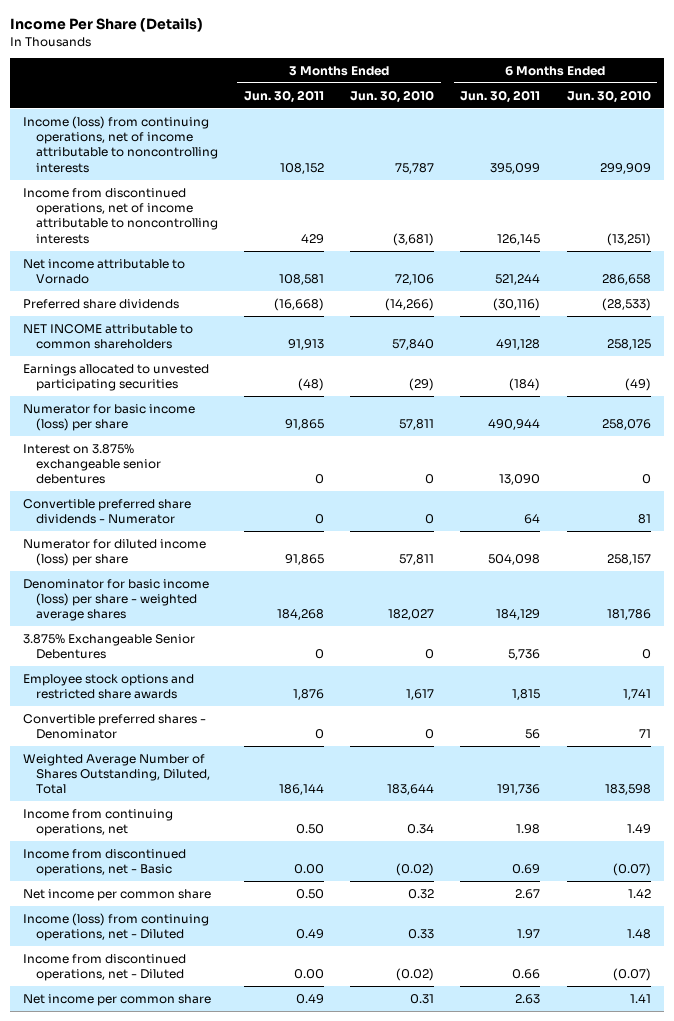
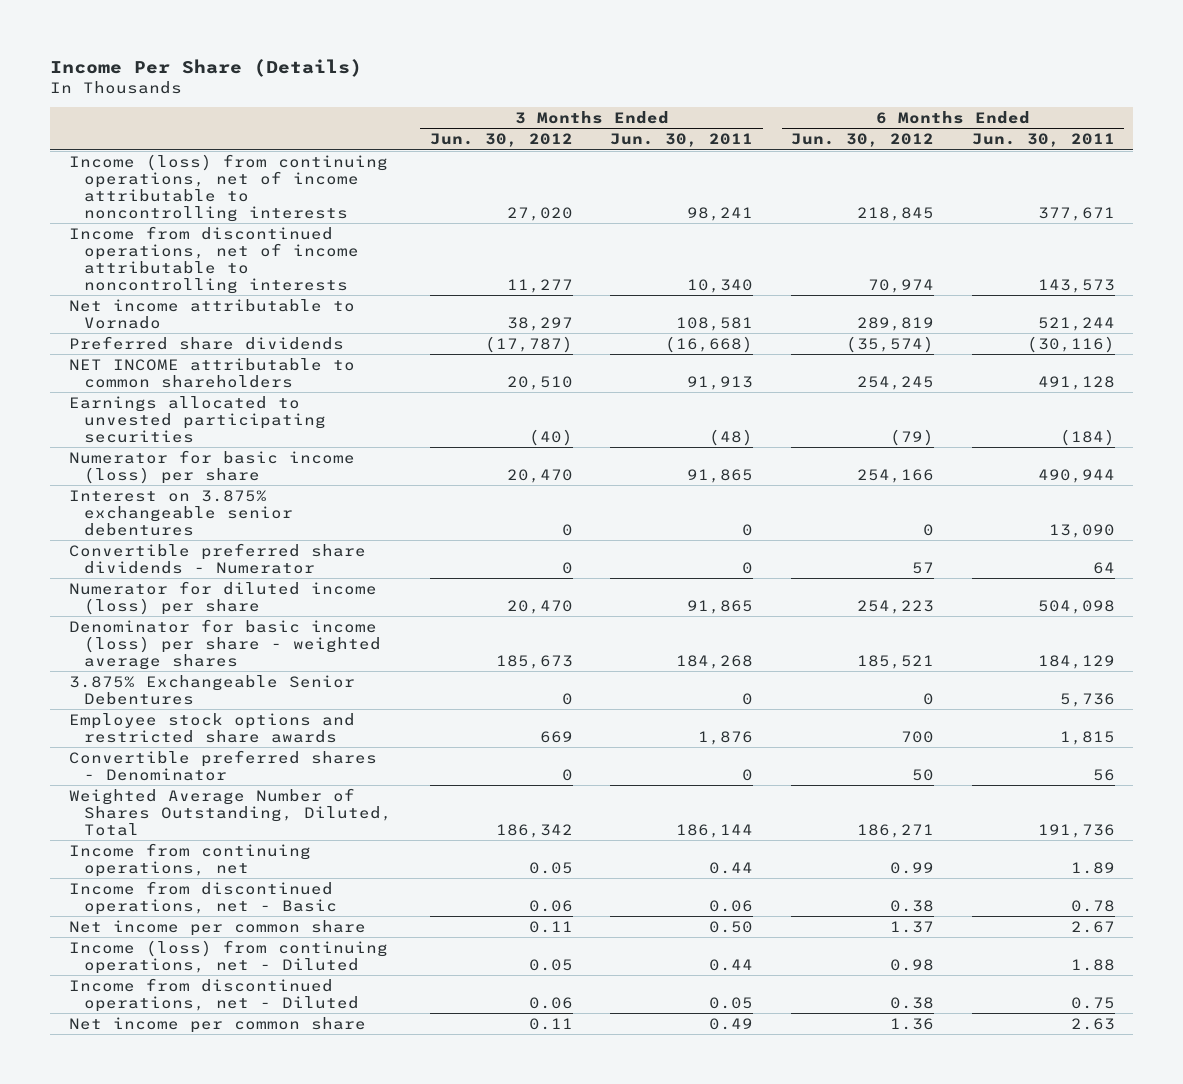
[350,89,435,103] Jun. 30, 2010 -> none
[566,89,651,103] Jun. 30, 2010 -> none
none -> [429,133,573,148] Jun. 30, 2012
none -> [790,133,934,148] Jun. 30, 2012
[279,162,324,174] 108,152 -> [687,206,754,221] 98,241
[490,162,541,174] 395,099 -> [1037,206,1115,221] 377,671
[300,233,324,244] 429 -> [687,278,754,293] 10,340
[497,233,541,245] 126,145 -> [1037,278,1115,293] 143,573
[295,824,324,835] 0.50 -> [709,861,754,874] 0.44
[516,824,541,835] 1.98 -> [1070,861,1115,874] 1.89
[293,864,324,875] 0.00 -> [709,899,754,912] 0.06
[512,864,541,875] 0.69 -> [1070,899,1115,912] 0.78
[295,929,324,940] 0.49 -> [709,958,754,971] 0.44
[517,929,541,940] 1.97 -> [1070,958,1115,971] 1.88
[293,969,324,980] 0.00 -> [709,996,754,1009] 0.05
[512,969,541,980] 0.66 -> [1070,996,1115,1009] 0.75

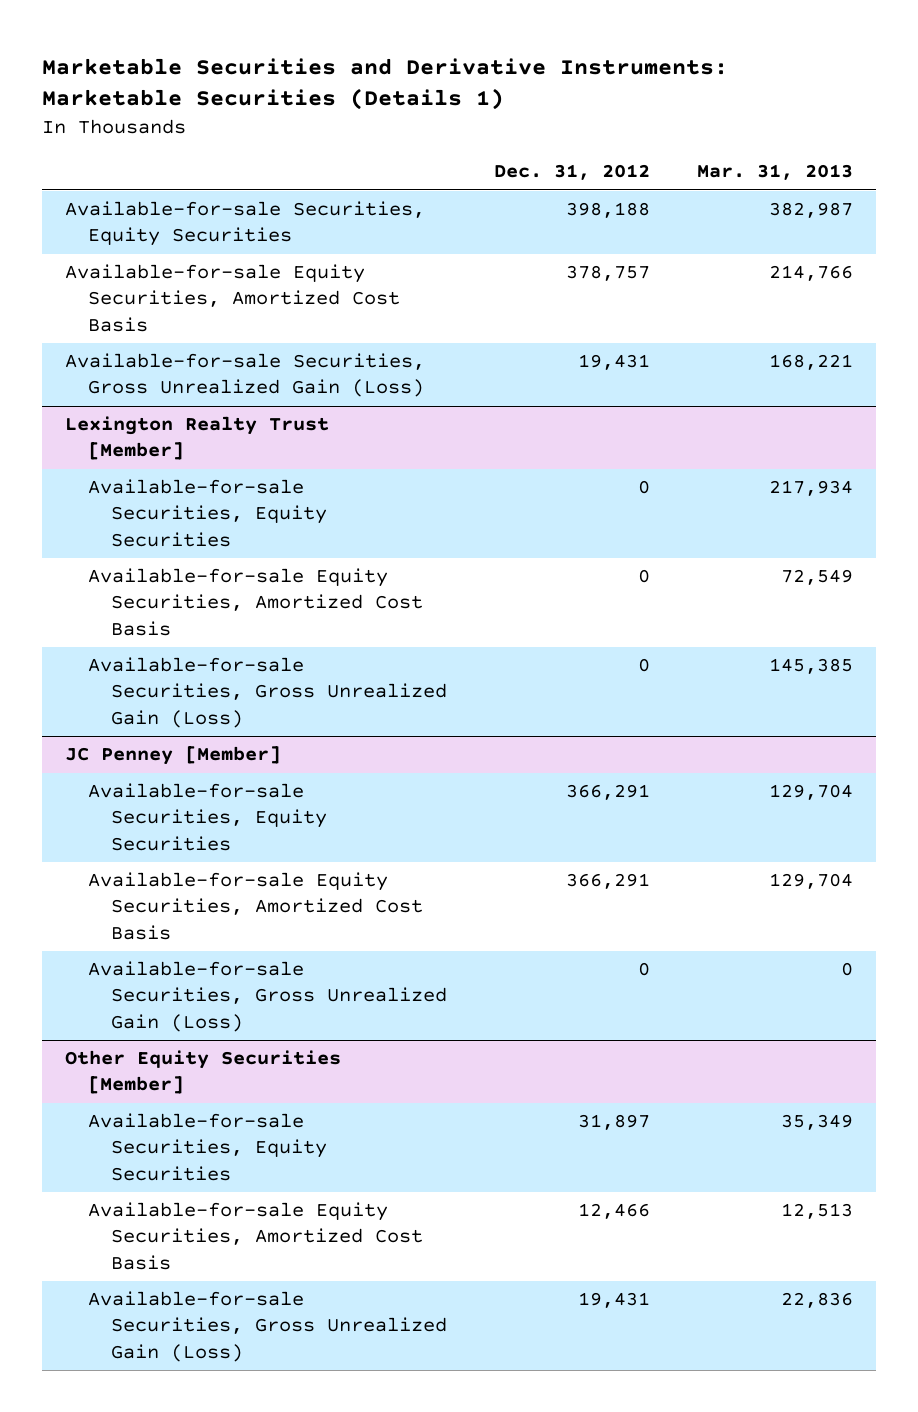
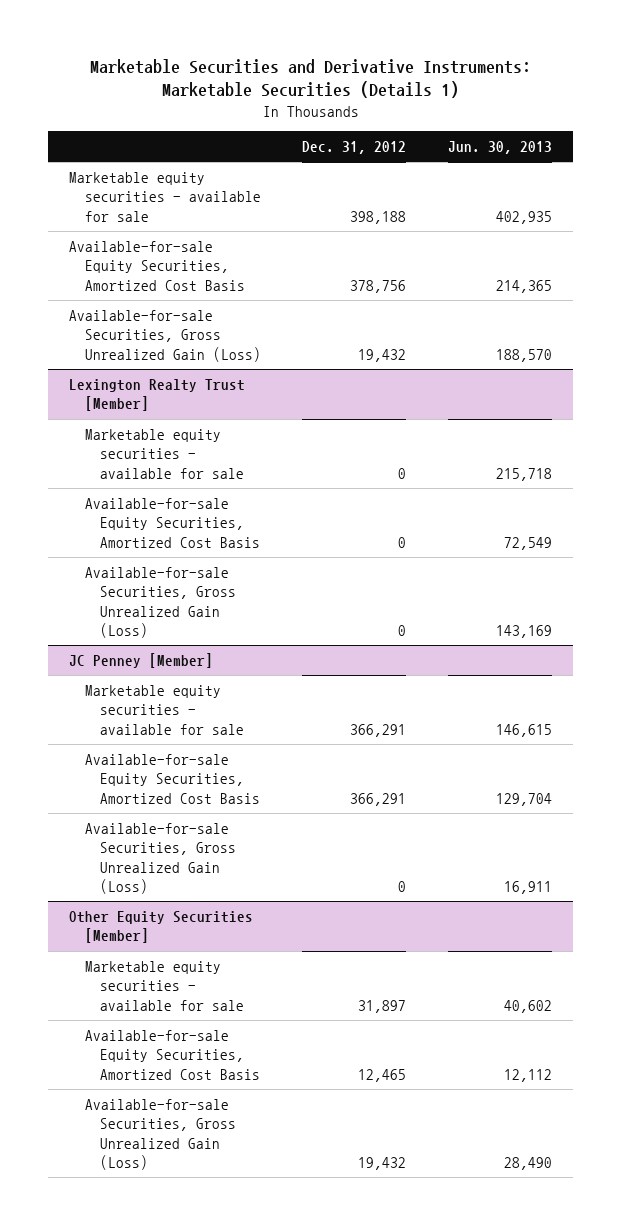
[696,164,853,181] Mar. 31, 2013 -> none
none -> [448,140,553,154] Jun. 30, 2013
[65,201,426,247] Available-for-sale Securities, Equity Securities -> [69,172,261,222] Marketable equity securities - available for sale
[565,265,650,282] 378,757 -> [350,279,407,293] 378,756
[577,354,650,371] 19,431 -> [358,348,407,362] 19,432
[87,479,327,547] Available-for-sale Securities, Equity Securities -> [84,429,245,479] Marketable equity securities - available for sale
[87,783,327,851] Available-for-sale Securities, Equity Securities -> [84,685,245,735] Marketable equity securities - available for sale
[87,1113,327,1181] Available-for-sale Securities, Equity Securities -> [84,961,245,1011] Marketable equity securities - available for sale
[577,1203,650,1220] 12,466 -> [358,1068,407,1082] 12,465
[577,1292,650,1309] 19,431 -> [358,1156,407,1170] 19,432

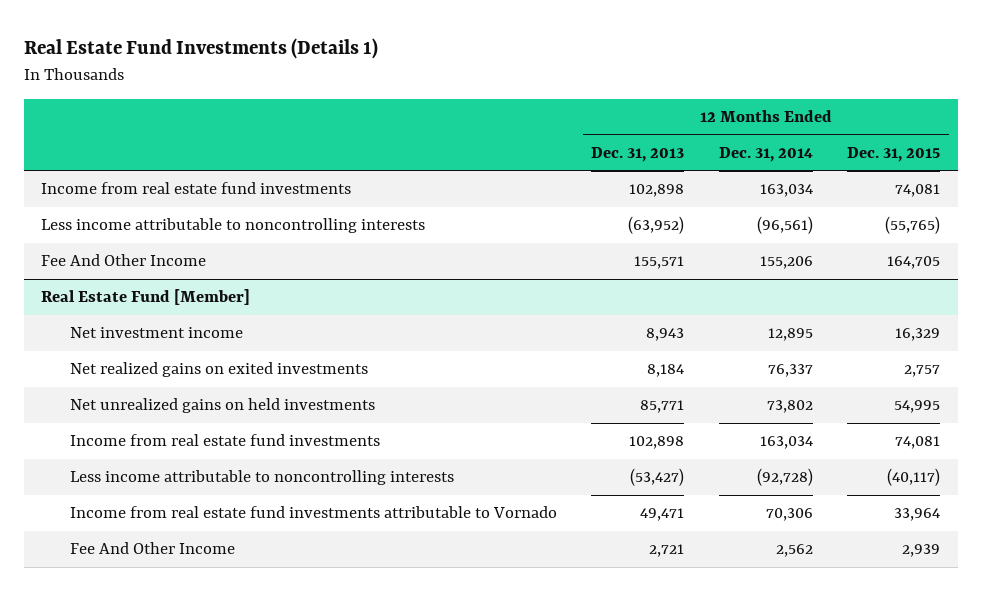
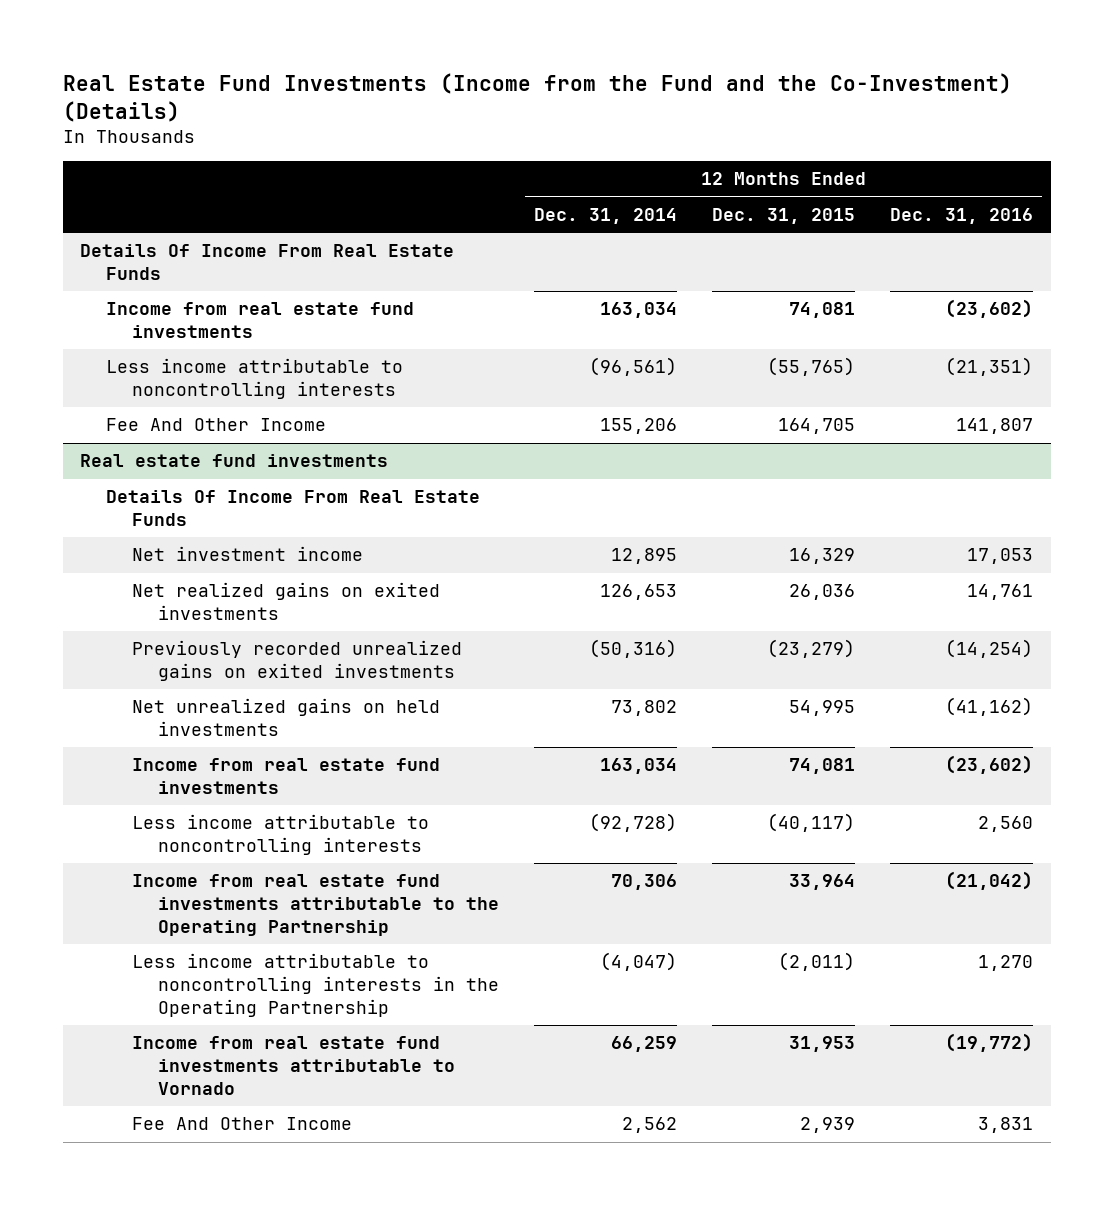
[23,37,378,59] Real Estate Fund Investments (Details 1) -> [62,72,1012,122] Real Estate Fund Investments (Income from the Fund and the Co-Investment) (Details)
[591,146,685,162] Dec. 31, 2013 -> none
none -> [890,207,1034,224] Dec. 31, 2016
none -> [80,244,455,281] Details Of Income From Real Estate Funds
[41,289,251,306] Real Estate Fund [Member] -> [80,454,389,468] Real estate fund investments
none -> [106,490,481,527] Details Of Income From Real Estate Funds
[767,364,813,378] 76,337 -> [599,584,677,601] 126,653
[904,365,941,378] 2,757 -> [789,584,856,601] 26,036
none -> [131,640,462,682] Previously recorded unrealized gains on exited investments
none -> [131,874,499,936] Income from real estate fund investments attributable to the Operating Partnership
none -> [131,953,499,1017] Less income attributable to noncontrolling interests in the Operating Partnership
[765,508,813,522] 70,306 -> [610,1036,677,1053] 66,259
[894,508,941,522] 33,964 -> [789,1036,856,1053] 31,953

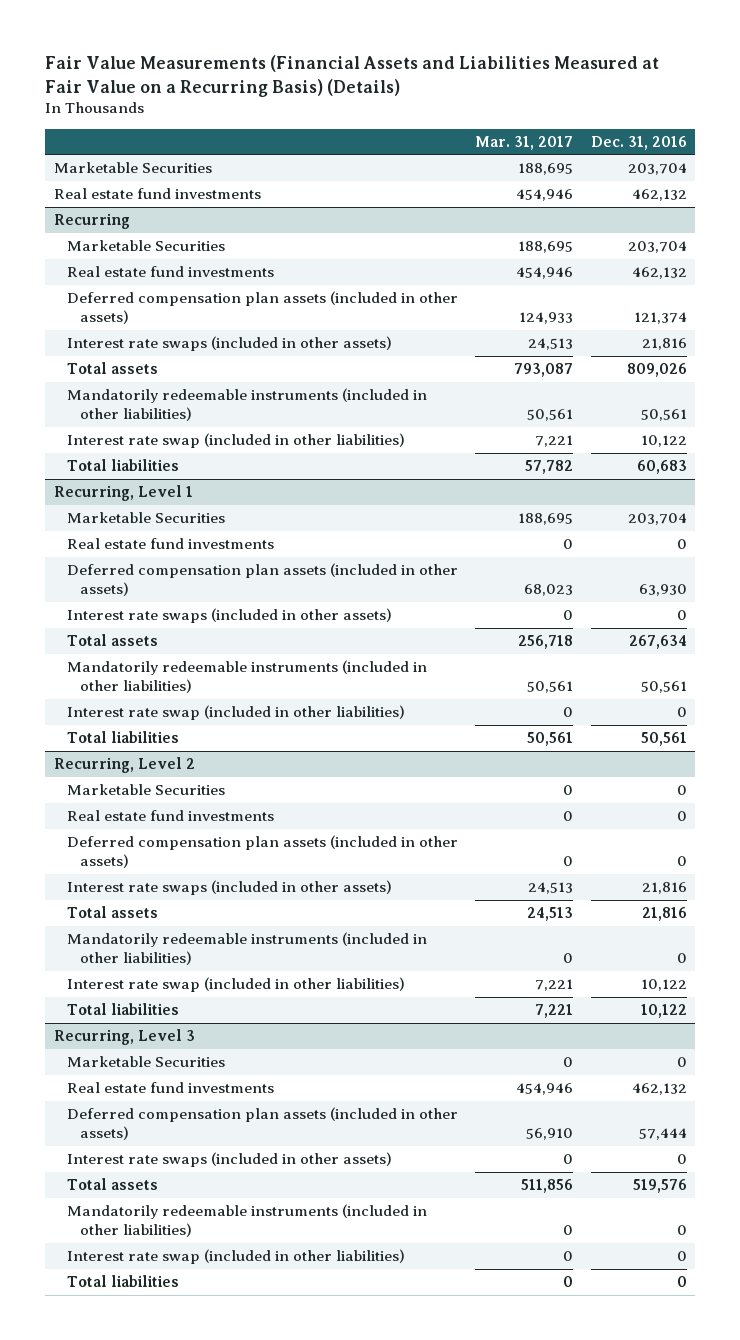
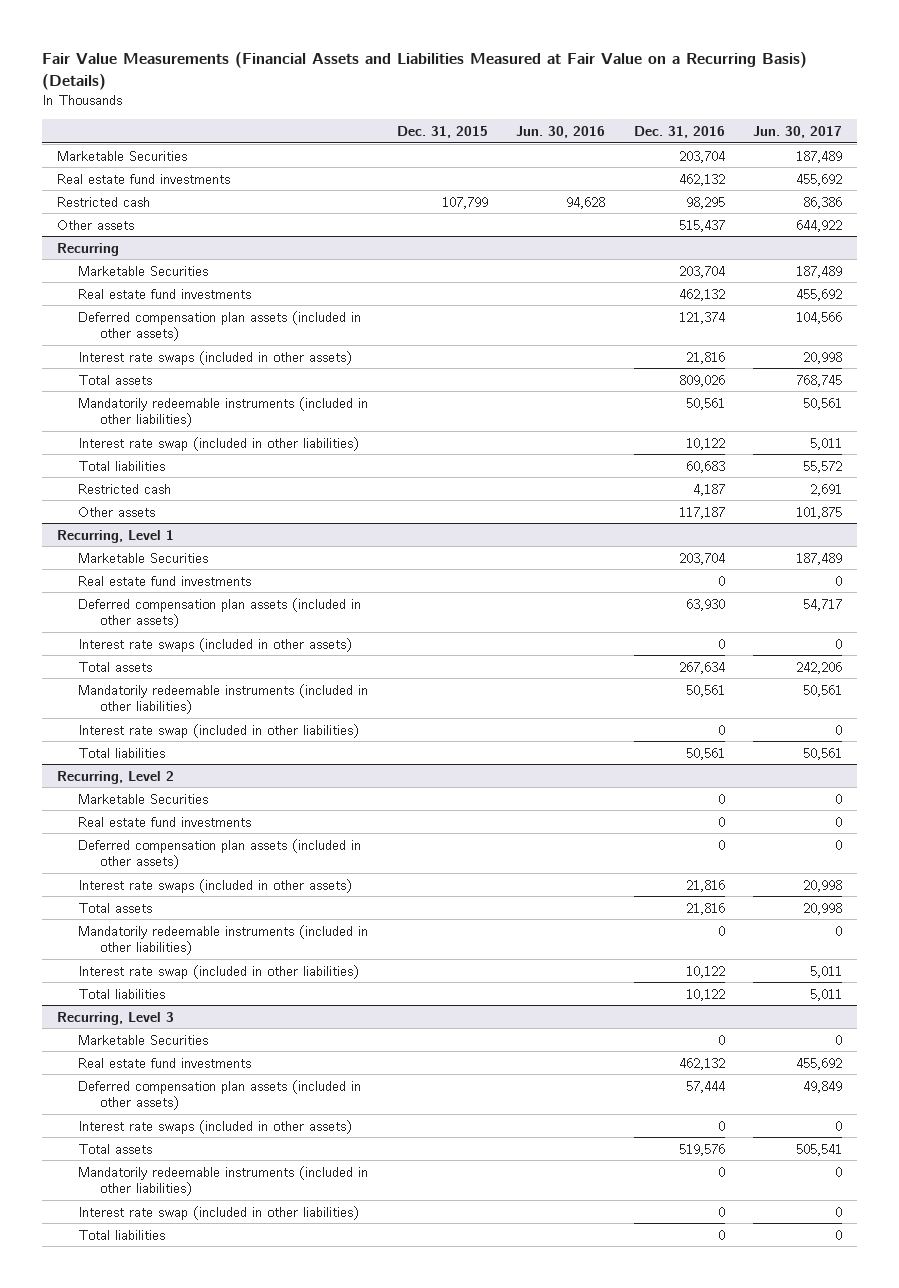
[475,135,574,150] Mar. 31, 2017 -> none
none -> [396,125,488,138] Dec. 31, 2015
none -> [516,125,606,138] Jun. 30, 2016
none -> [753,125,843,138] Jun. 30, 2017
none -> [56,196,150,207] Restricted cash
none -> [56,219,134,230] Other assets
none -> [78,483,172,494] Restricted cash
none -> [78,506,156,517] Other assets

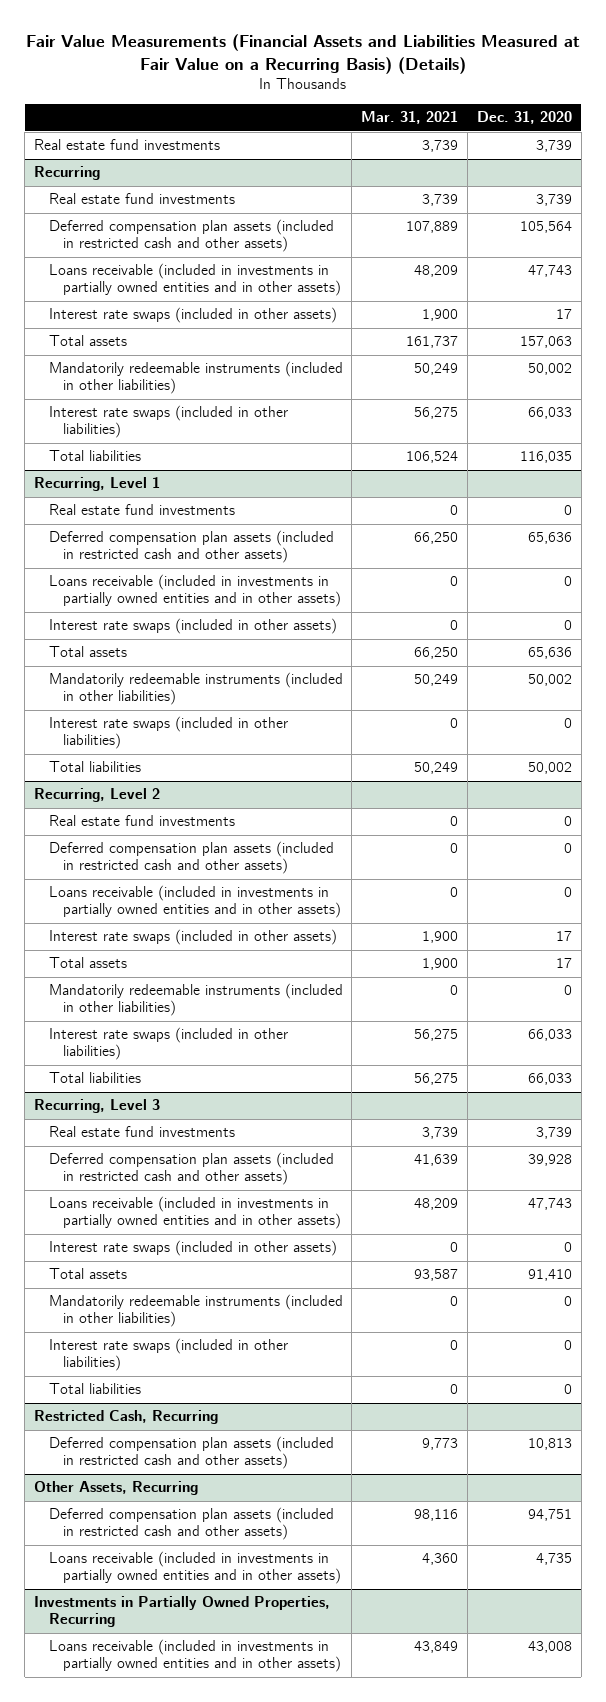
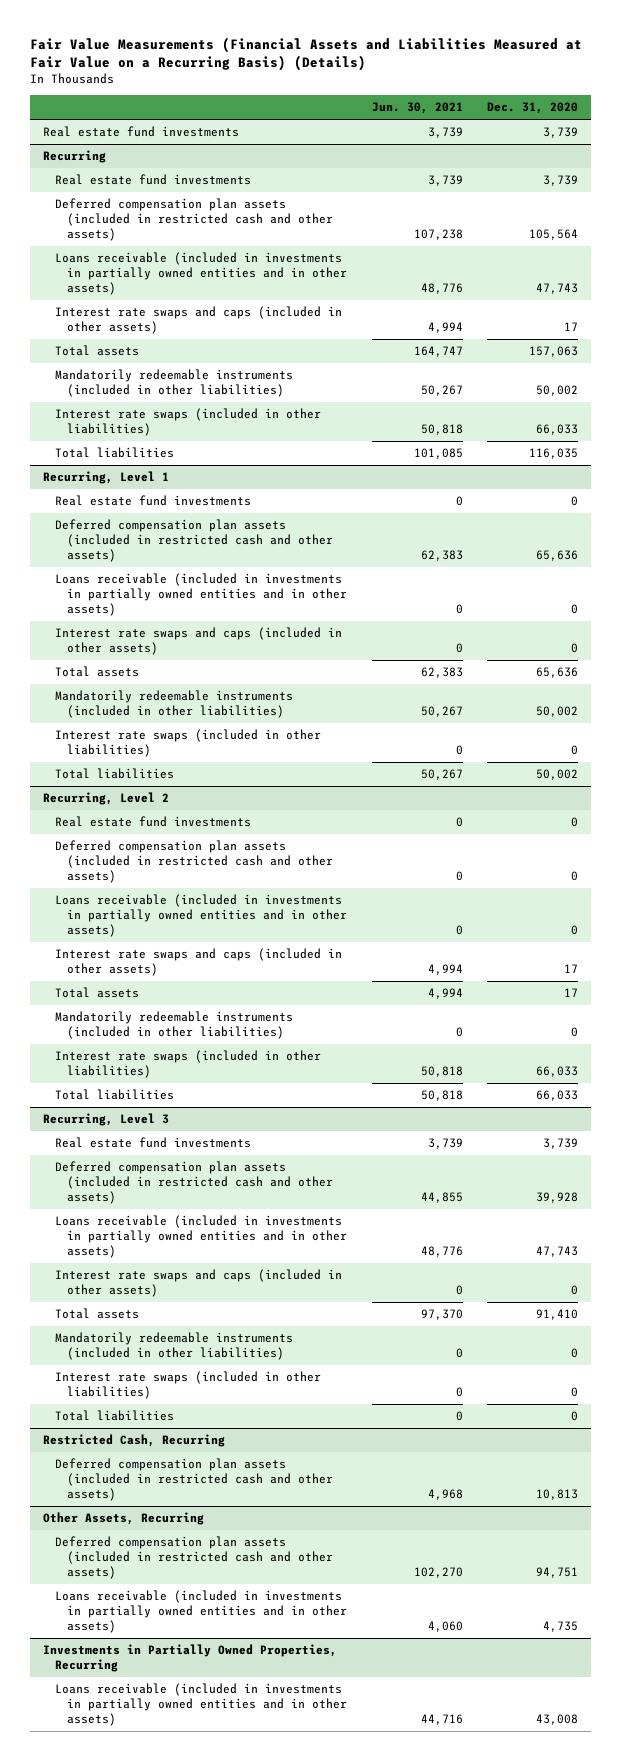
[361,111,459,125] Mar. 31, 2021 -> none
none -> [371,102,463,115] Jun. 30, 2021
[48,307,337,324] Interest rate swaps (included in other assets) -> [54,306,342,335] Interest rate swaps and caps (included in other assets)
[48,618,337,635] Interest rate swaps (included in other assets) -> [54,627,342,656] Interest rate swaps and caps (included in other assets)
[48,929,337,946] Interest rate swaps (included in other assets) -> [54,948,342,977] Interest rate swaps and caps (included in other assets)
[48,1240,337,1257] Interest rate swaps (included in other assets) -> [54,1269,342,1298] Interest rate swaps and caps (included in other assets)

